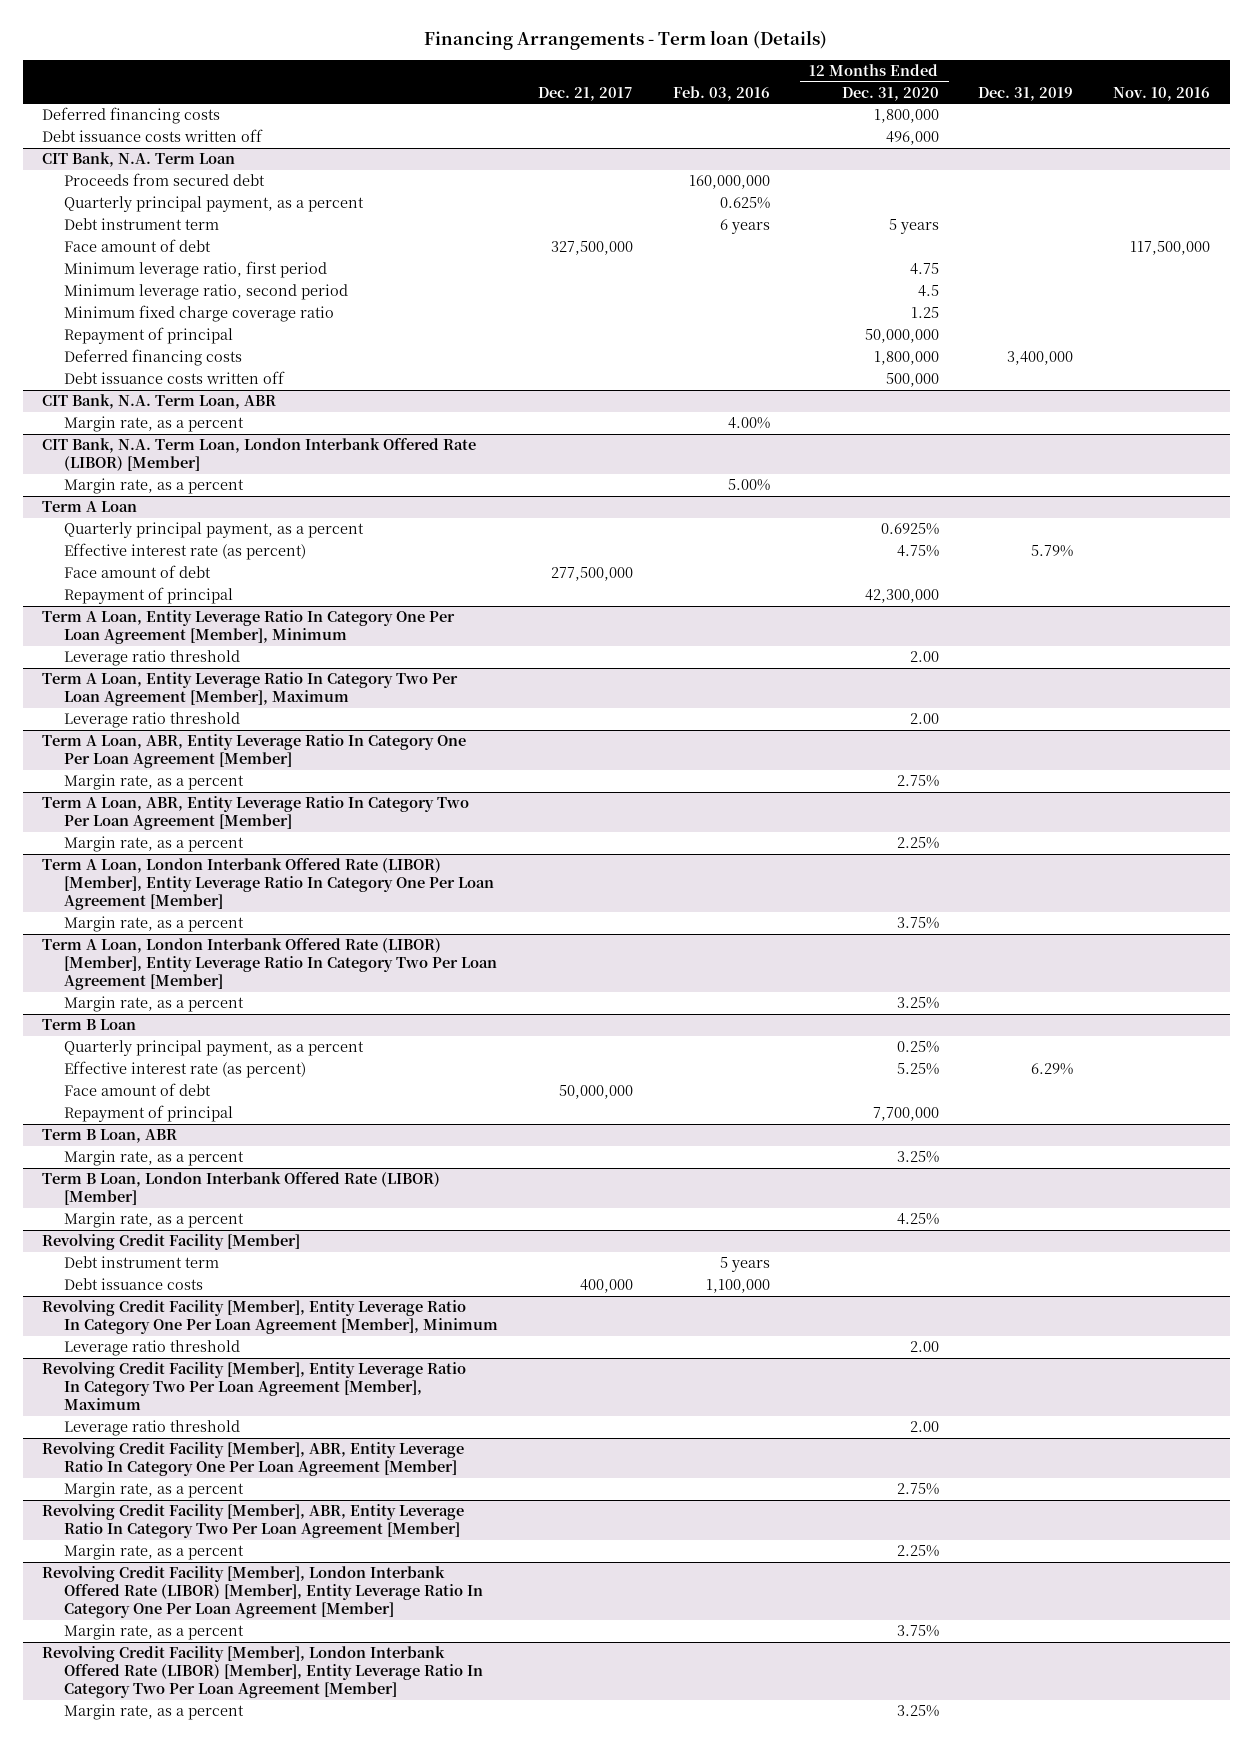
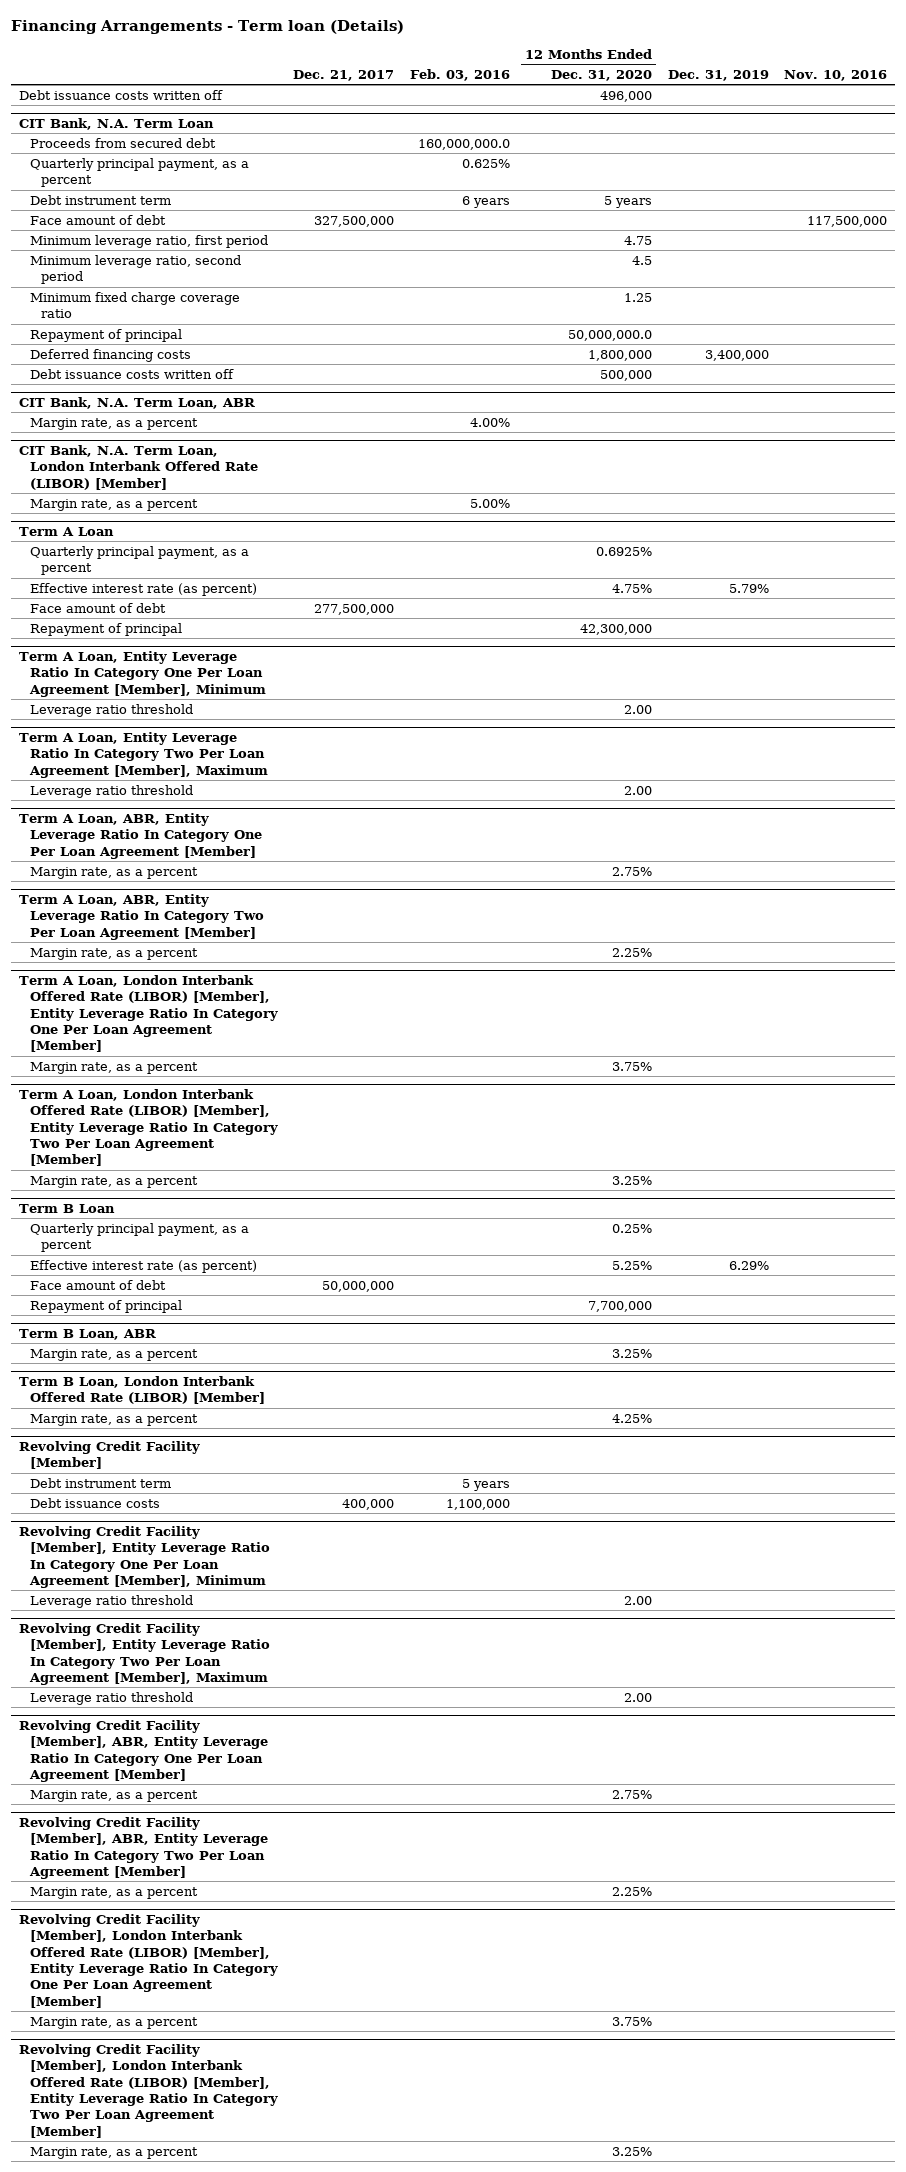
[42,107,221,125] Deferred financing costs -> none
[688,175,770,190] 160,000,000 -> [417,138,510,150] 160,000,000.0
[864,329,939,344] 50,000,000 -> [568,329,653,341] 50,000,000.0

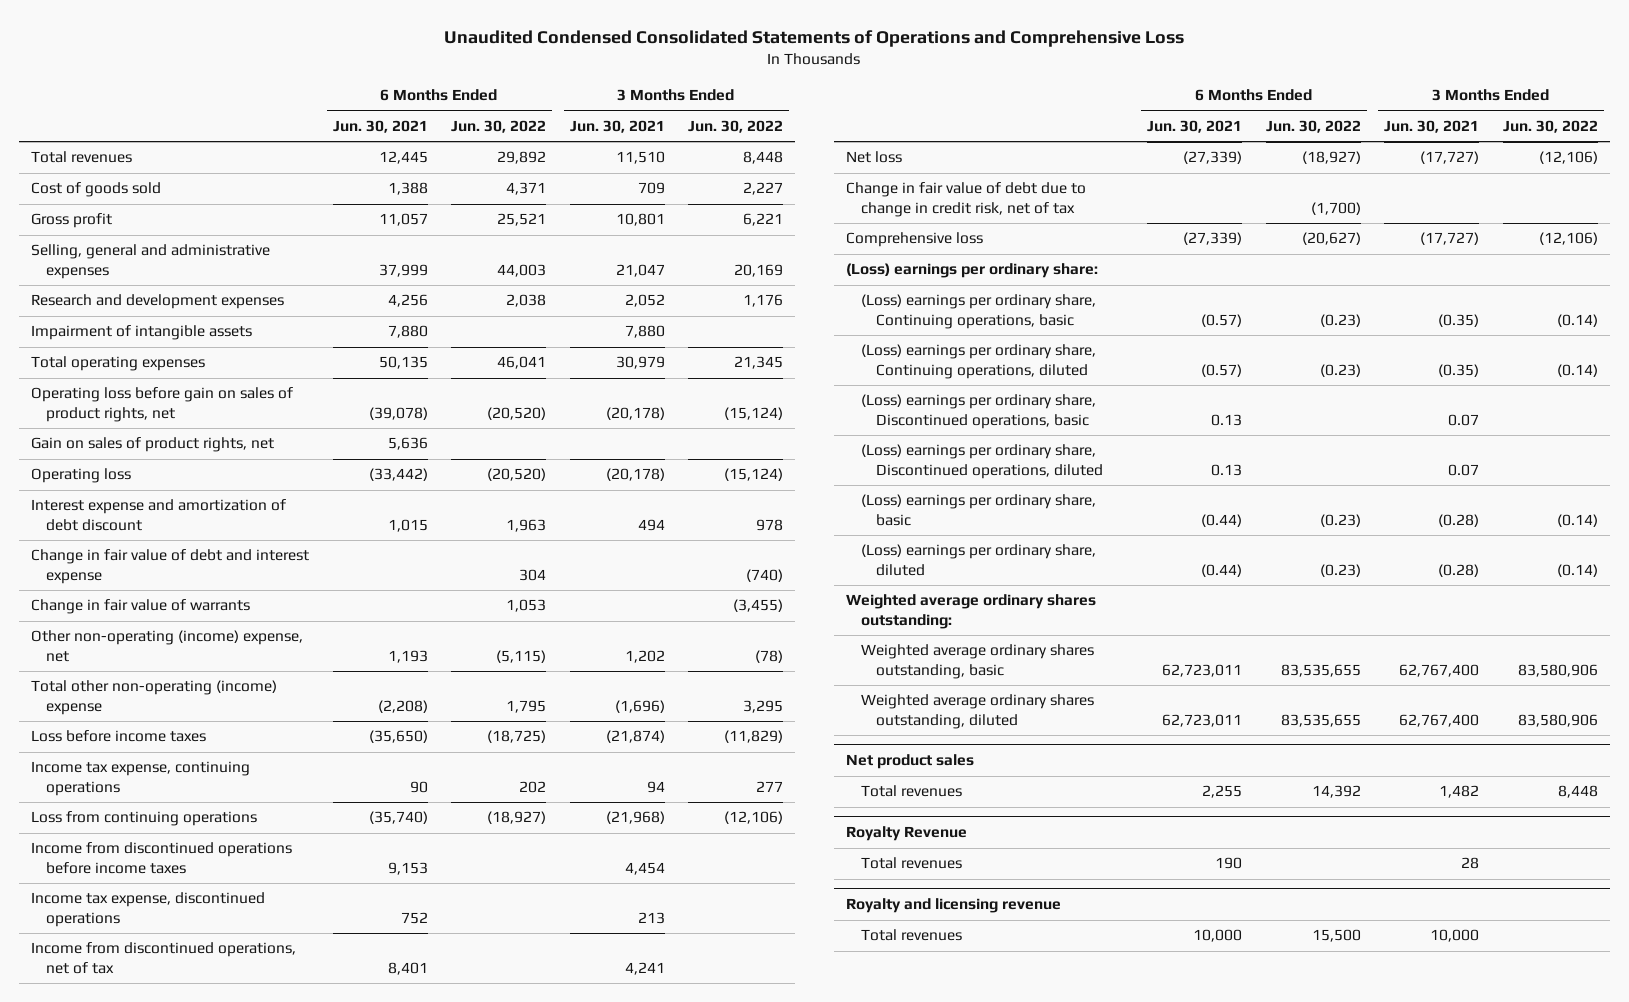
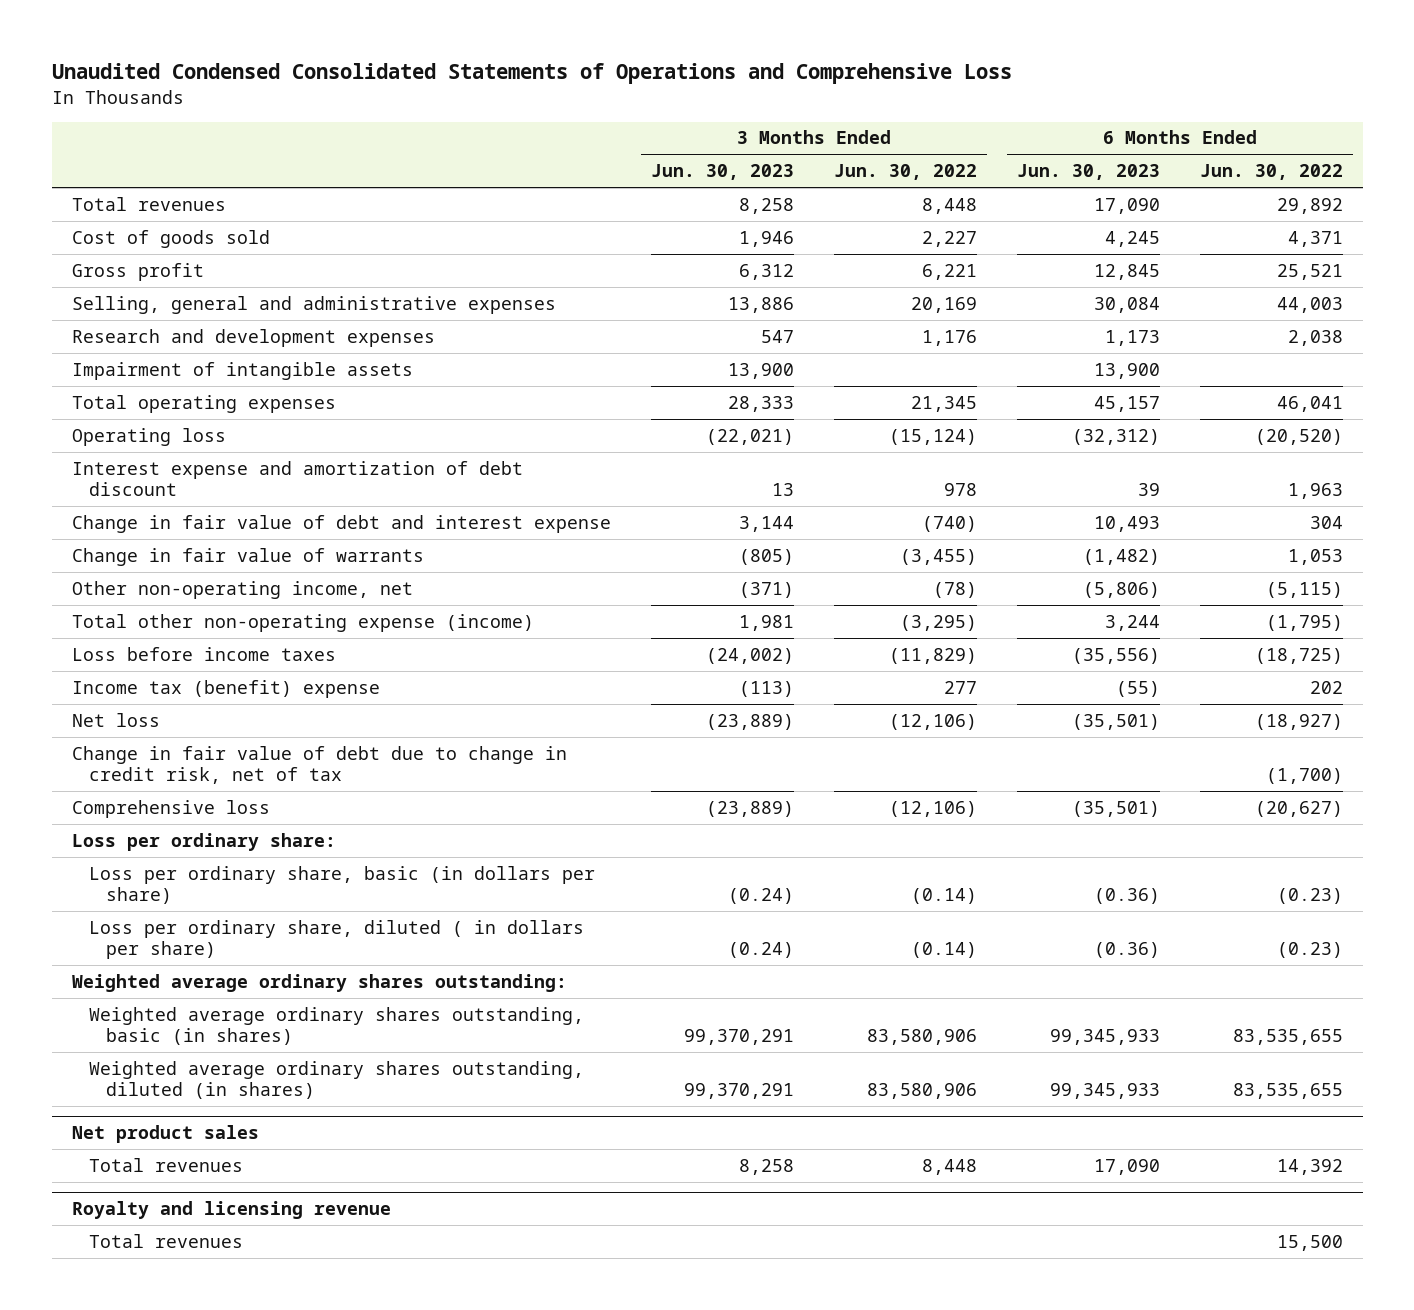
[332,119,428,133] Jun. 30, 2021 -> none
[569,119,665,133] Jun. 30, 2021 -> none
none -> [650,164,794,181] Jun. 30, 2023
none -> [1016,164,1160,181] Jun. 30, 2023
[31,387,294,423] Operating loss before gain on sales of product rights, net -> none
[31,437,275,453] Gain on sales of product rights, net -> none
[31,630,304,663] Other non-operating (income) expense, net -> [71,580,413,599] Other non-operating income, net
[31,680,278,716] Total other non-operating (income) expense -> [71,613,534,632] Total other non-operating expense (income)
[506,700,547,714] 1,795 -> [1265,614,1343,631] (1,795)
[743,700,784,714] 3,295 -> [899,614,977,631] (3,295)
[31,811,258,827] Loss from continuing operations -> none
[31,842,293,875] Income from discontinued operations before income taxes -> none
[31,892,266,928] Income tax expense, discontinued operations -> none
[31,942,297,975] Income from discontinued operations, net of tax -> none
[31,761,251,797] Income tax expense, continuing operations -> [71,679,380,698] Income tax (benefit) expense
[860,294,1096,330] (Loss) earnings per ordinary share, Continuing operations, basic -> none
[860,344,1096,380] (Loss) earnings per ordinary share, Continuing operations, diluted -> none
[860,394,1096,430] (Loss) earnings per ordinary share, Discontinued operations, basic -> none
[860,444,1103,480] (Loss) earnings per ordinary share, Discontinued operations, diluted -> none
[845,263,1098,279] (Loss) earnings per ordinary share: -> [71,832,336,851] Loss per ordinary share:
[860,494,1096,527] (Loss) earnings per ordinary share, basic -> [88,865,595,904] Loss per ordinary share, basic (in dollars per share)
[860,544,1096,577] (Loss) earnings per ordinary share, diluted -> [88,919,584,959] Loss per ordinary share, diluted ( in dollars per share)
[860,644,1094,680] Weighted average ordinary shares outstanding, basic -> [88,1006,584,1045] Weighted average ordinary shares outstanding, basic (in shares)
[860,694,1094,730] Weighted average ordinary shares outstanding, diluted -> [88,1060,584,1099] Weighted average ordinary shares outstanding, diluted (in shares)
[845,826,967,842] Royalty Revenue -> none
[860,857,962,870] Total revenues -> none

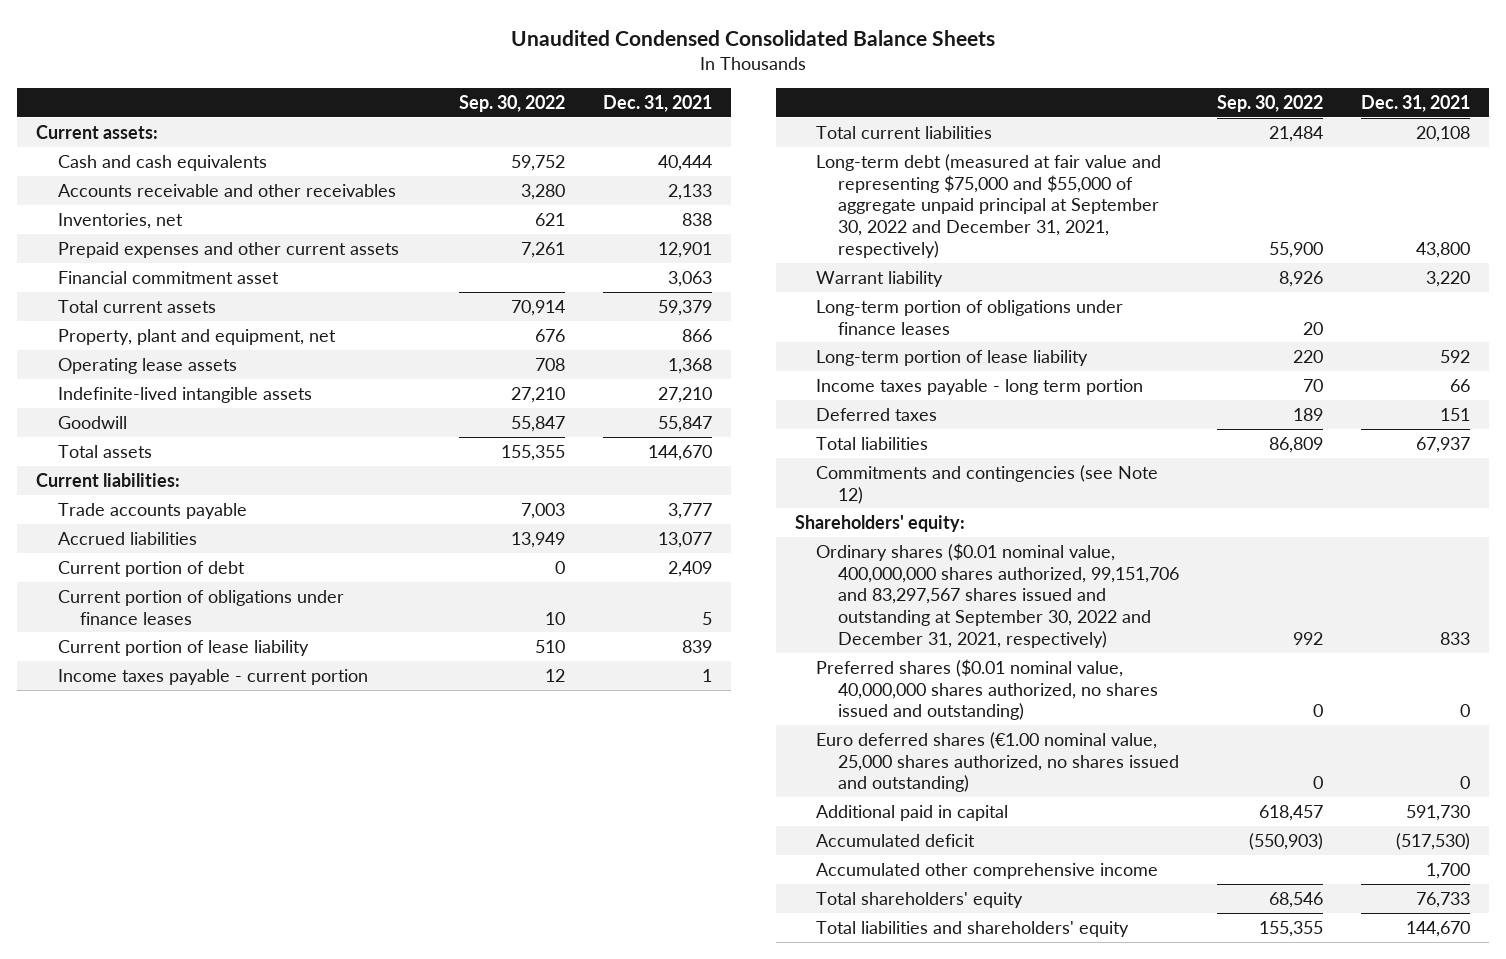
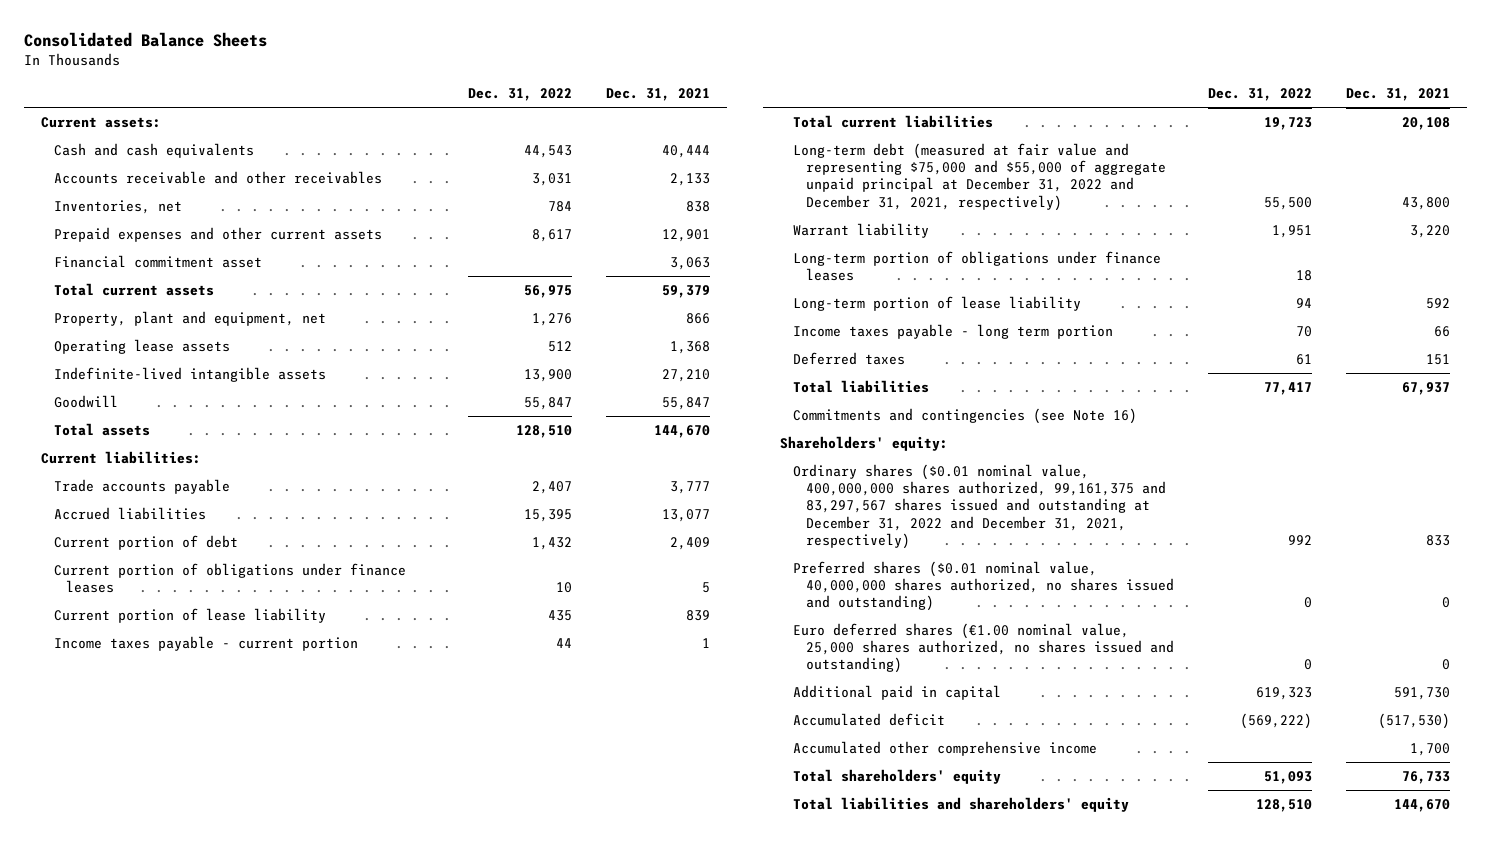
[511,29,996,46] Unaudited Condensed Consolidated Balance Sheets -> [23,31,267,47] Consolidated Balance Sheets
[458,94,565,112] Sep. 30, 2022 -> none
none -> [468,88,573,102] Dec. 31, 2022
[816,153,1162,258] Long-term debt (measured at fair value and representing $75,000 and $55,000 of aggregate unpaid principal at September 30, 2022 and December 31, 2021, respectively) -> [792,143,1166,211] Long-term debt (measured at fair value and representing $75,000 and $55,000 of aggregate unpaid principal at December 31, 2022 and December 31, 2021, respectively)
[816,464,1159,504] Commitments and contingencies (see Note 12) -> [792,408,1137,425] Commitments and contingencies (see Note 16)
[816,542,1180,648] Ordinary shares ($0.01 nominal value, 400,000,000 shares authorized, 99,151,706 and 83,297,567 shares issued and outstanding at September 30, 2022 and December 31, 2021, respectively) -> [792,464,1166,549] Ordinary shares ($0.01 nominal value, 400,000,000 shares authorized, 99,161,375 and 83,297,567 shares issued and outstanding at December 31, 2022 and December 31, 2021, respectively)

